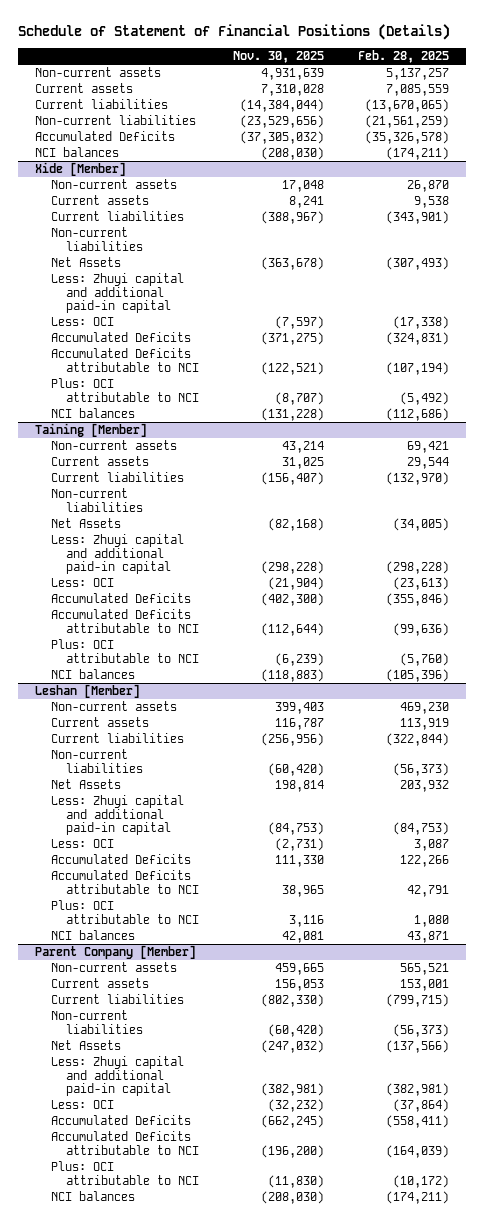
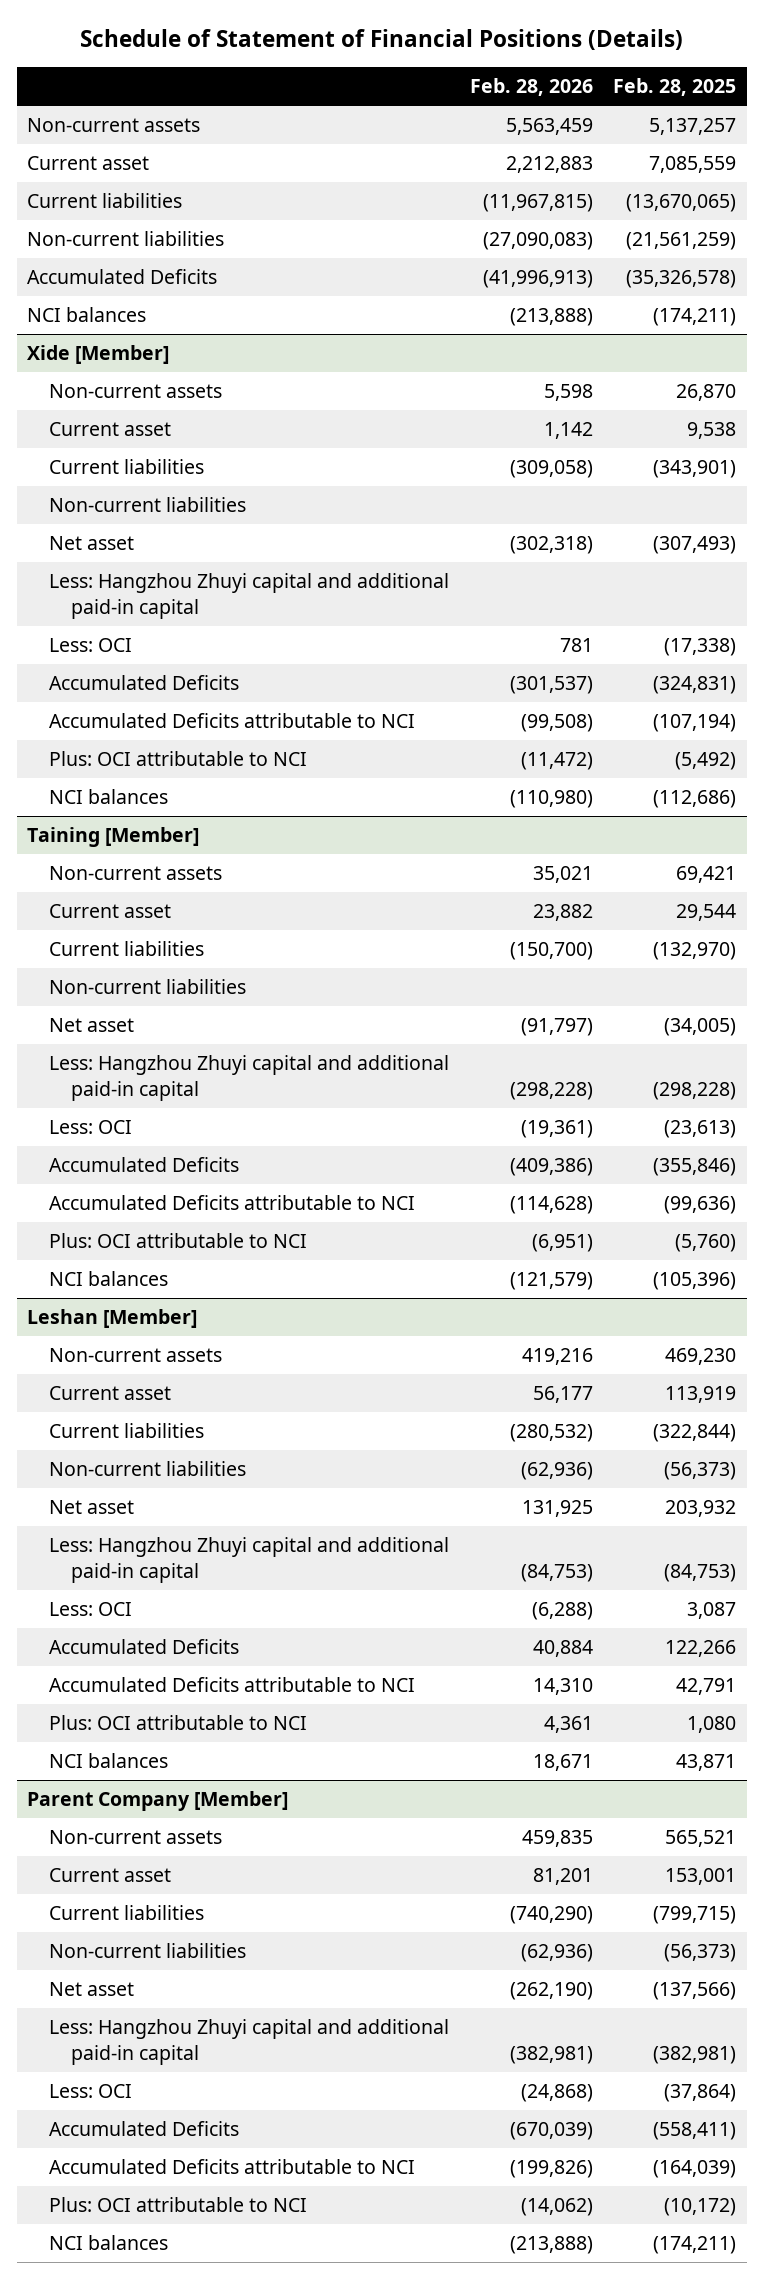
[232,51,324,64] Nov. 30, 2025 -> none
none -> [469,78,593,97] Feb. 28, 2026
[35,83,134,94] Current assets -> [27,156,150,171] Current asset
[50,195,149,206] Current assets -> [49,422,172,437] Current asset
[50,257,121,268] Net Assets -> [49,536,135,551] Net asset
[50,273,184,314] Less: Zhuyi capital and additional paid-in capital -> [49,573,450,619] Less: Hangzhou Zhuyi capital and additional paid-in capital
[50,456,149,467] Current assets -> [49,904,172,919] Current asset
[50,518,121,529] Net Assets -> [49,1018,135,1033] Net asset
[50,534,184,575] Less: Zhuyi capital and additional paid-in capital -> [49,1055,450,1101] Less: Hangzhou Zhuyi capital and additional paid-in capital
[50,717,149,728] Current assets -> [49,1386,172,1401] Current asset
[50,779,121,790] Net Assets -> [49,1500,135,1515] Net asset
[50,795,184,836] Less: Zhuyi capital and additional paid-in capital -> [49,1537,450,1583] Less: Hangzhou Zhuyi capital and additional paid-in capital
[50,978,149,989] Current assets -> [49,1868,172,1883] Current asset
[50,1040,121,1051] Net Assets -> [49,1982,135,1997] Net asset
[50,1056,184,1097] Less: Zhuyi capital and additional paid-in capital -> [49,2019,450,2065] Less: Hangzhou Zhuyi capital and additional paid-in capital

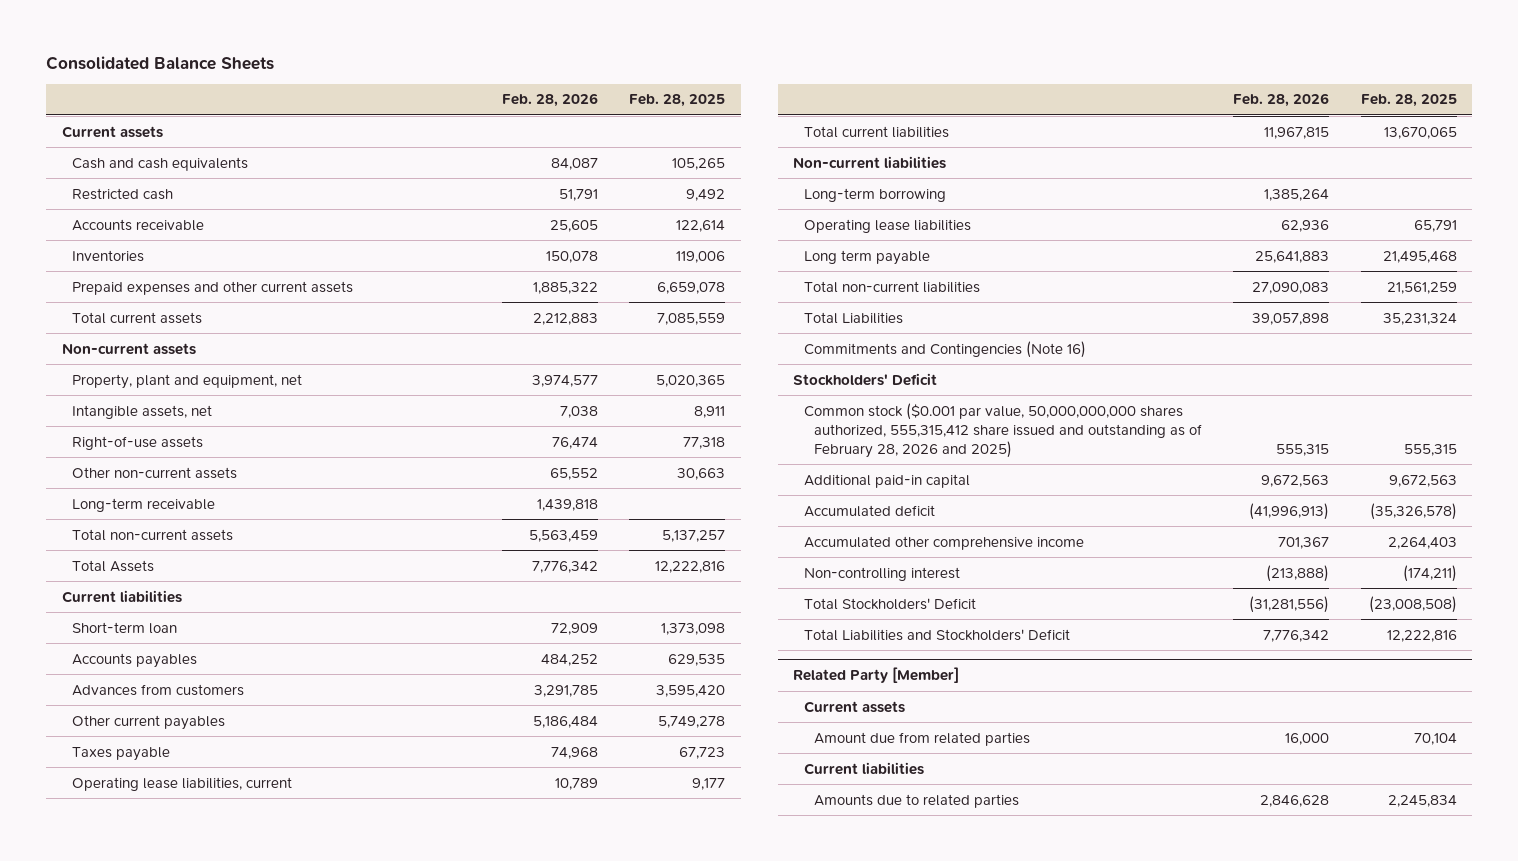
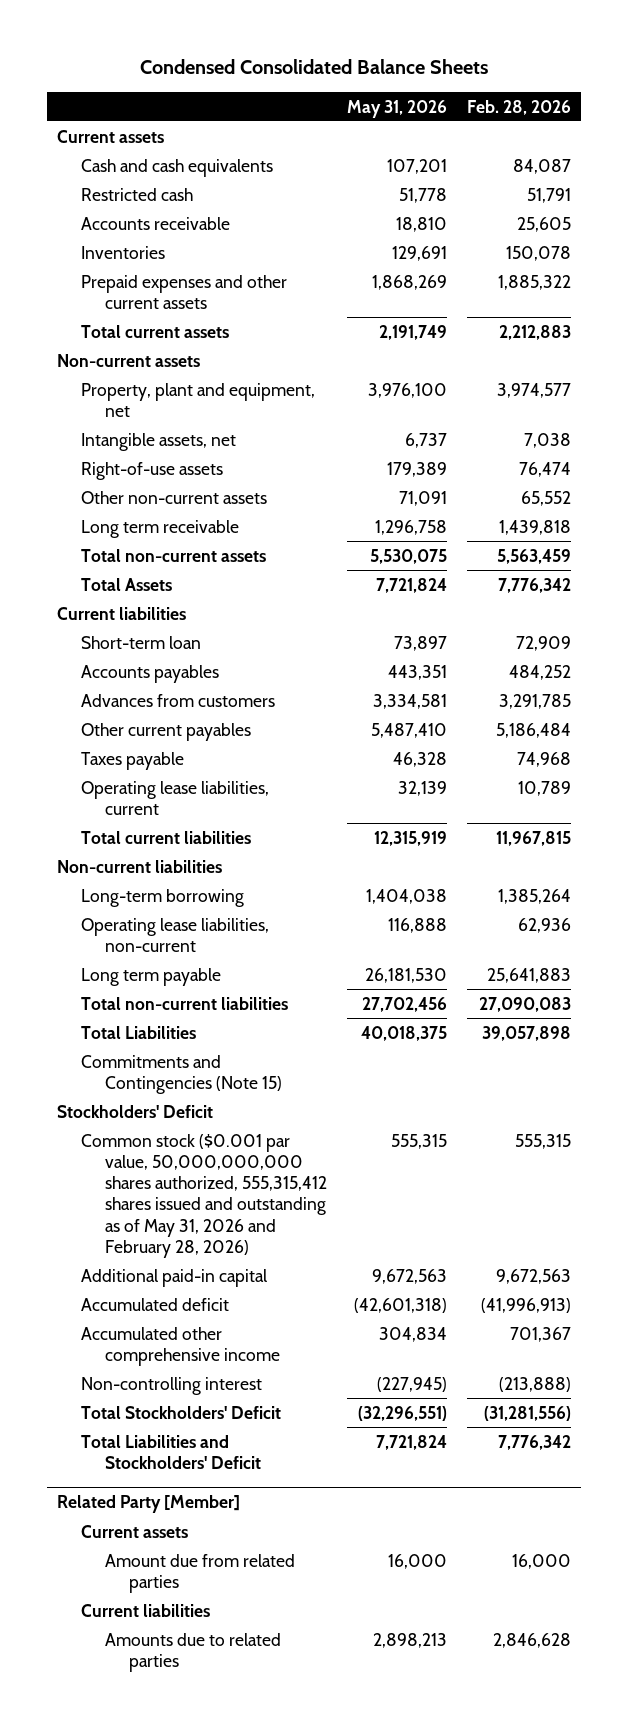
[45,55,274,70] Consolidated Balance Sheets -> [140,59,489,75] Condensed Consolidated Balance Sheets
[629,94,726,108] Feb. 28, 2025 -> none
none -> [347,99,448,118] May 31, 2026
[72,497,216,512] Long-term receivable -> [81,519,240,538] Long term receivable
[803,218,971,233] Operating lease liabilities -> [81,917,270,952] Operating lease liabilities, non-current
[803,340,1086,358] Commitments and Contingencies (Note 16) -> [81,1054,283,1094] Commitments and Contingencies (Note 15)
[803,402,1203,458] Common stock ($0.001 par value, 50,000,000,000 shares authorized, 555,315,412 share issued and outstanding as of February 28, 2026 and 2025) -> [81,1133,328,1259] Common stock ($0.001 par value, 50,000,000,000 shares authorized, 555,315,412 shares issued and outstanding as of May 31, 2026 and February 28, 2026)

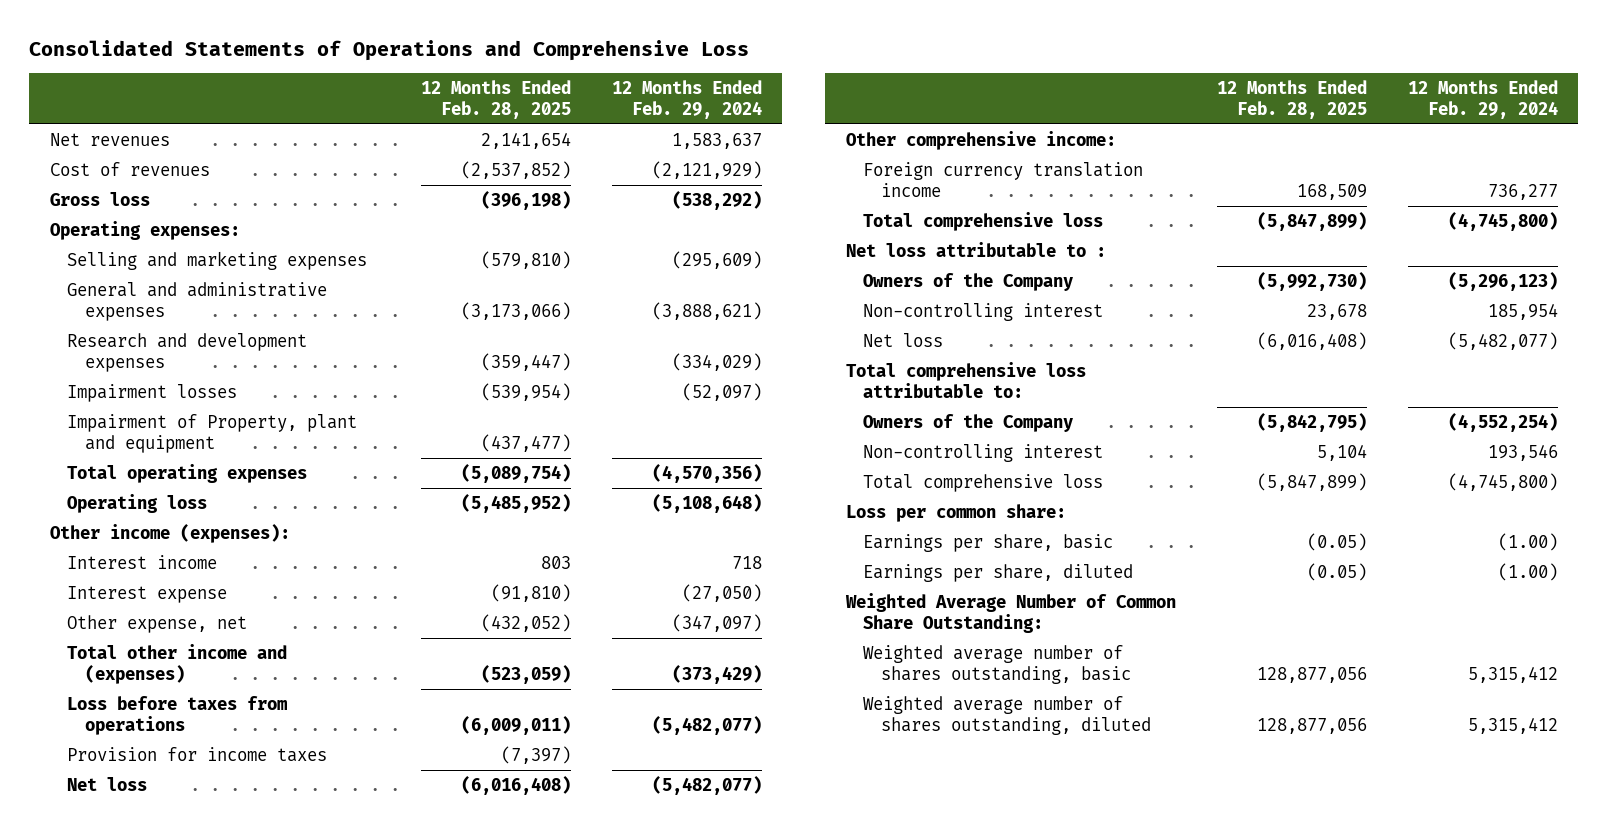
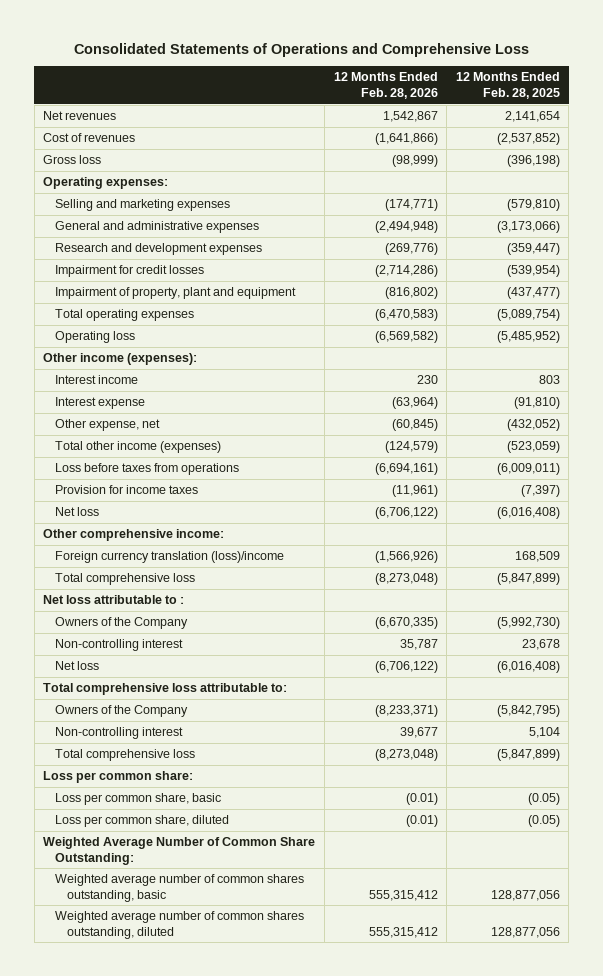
[611,79,762,119] 12 Months Ended Feb. 29, 2024 -> none
none -> [333,72,438,100] 12 Months Ended Feb. 28, 2026
[67,384,238,403] Impairment losses -> [55,265,205,278] Impairment for credit losses
[67,414,358,453] Impairment of Property, plant and equipment -> [55,287,297,300] Impairment of property, plant and equipment
[67,644,288,684] Total other income and (expenses) -> [55,441,222,454] Total other income (expenses)
[863,162,1144,197] Foreign currency translation income -> [55,551,285,564] Foreign currency translation (loss)/income
[863,534,1114,553] Earnings per share, basic -> [55,793,222,806] Loss per common share, basic
[863,564,1134,583] Earnings per share, diluted -> [55,815,230,828] Loss per common share, diluted
[863,645,1131,684] Weighted average number of shares outstanding, basic -> [55,874,305,902] Weighted average number of common shares outstanding, basic
[863,696,1151,735] Weighted average number of shares outstanding, diluted -> [55,911,305,939] Weighted average number of common shares outstanding, diluted

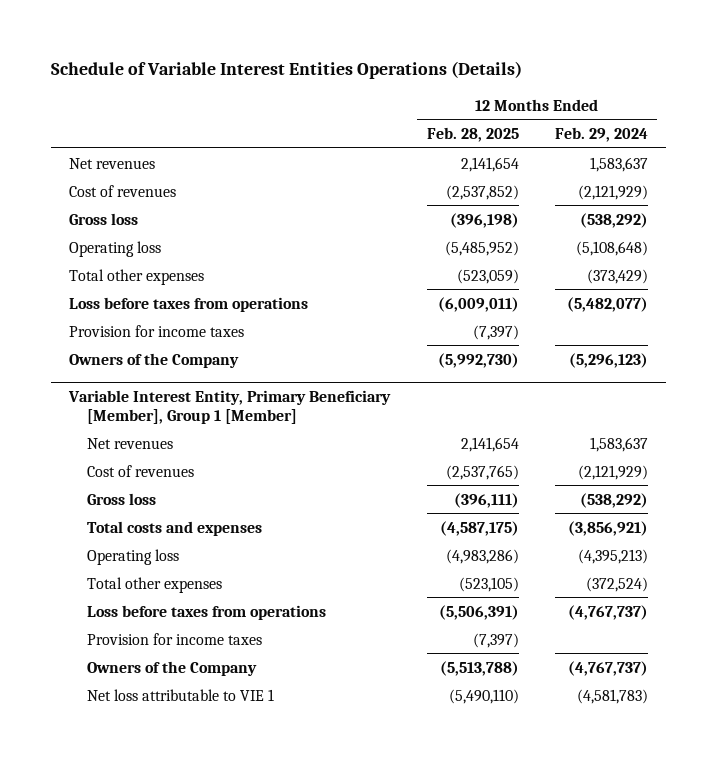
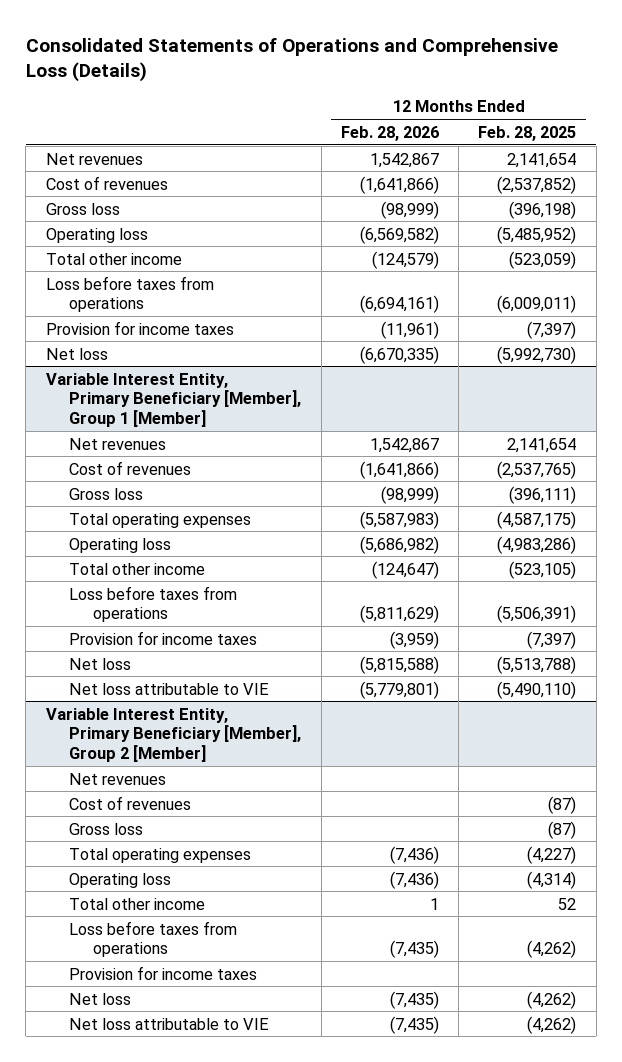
[50,61,522,80] Schedule of Variable Interest Entities Operations (Details) -> [25,37,558,83] Consolidated Statements of Operations and Comprehensive Loss (Details)
[555,127,649,143] Feb. 29, 2024 -> none
none -> [340,125,439,141] Feb. 28, 2026
[69,268,205,285] Total other expenses -> [45,252,182,265] Total other income
[69,352,240,368] Owners of the Company -> [45,347,108,360] Net loss
[86,520,262,536] Total costs and expenses -> [69,512,252,528] Total operating expenses
[86,576,222,593] Total other expenses -> [69,562,206,575] Total other income
[86,660,257,676] Owners of the Company -> [69,657,132,670] Net loss
[86,688,274,701] Net loss attributable to VIE 1 -> [69,682,270,695] Net loss attributable to VIE
none -> [45,707,302,763] Variable Interest Entity, Primary Beneficiary [Member], Group 2 [Member]
none -> [69,772,167,785] Net revenues
none -> [69,795,192,810] Cost of revenues
none -> [69,822,144,835] Gross loss
none -> [69,847,252,863] Total operating expenses
none -> [69,872,172,888] Operating loss
none -> [69,897,206,910] Total other income
none -> [69,920,238,958] Loss before taxes from operations
none -> [69,965,258,980] Provision for income taxes
none -> [69,992,132,1005] Net loss
none -> [69,1017,270,1030] Net loss attributable to VIE

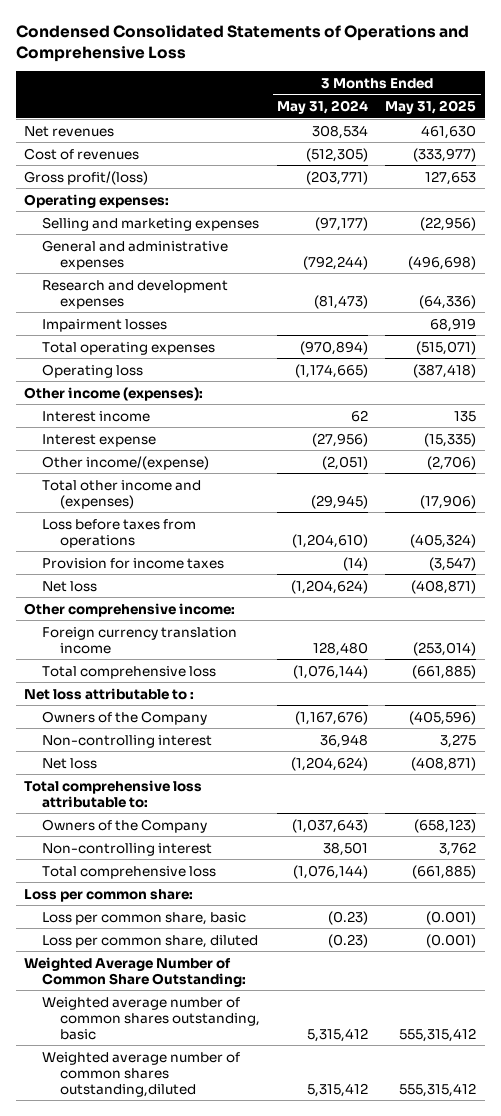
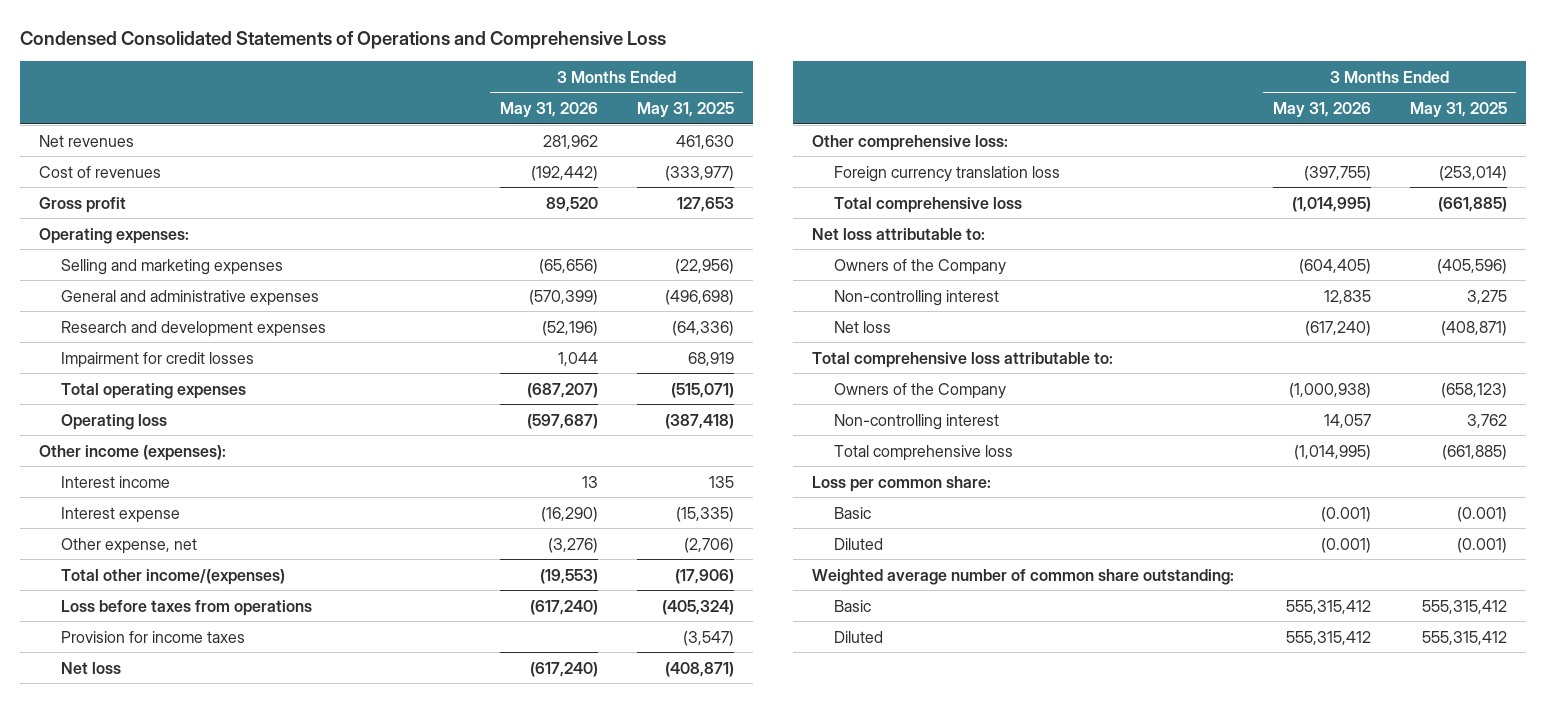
[277,100,369,115] May 31, 2024 -> none
none -> [500,101,599,117] May 31, 2026
[24,170,149,185] Gross profit/(loss) -> [39,196,127,213] Gross profit
[41,318,167,332] Impairment losses -> [60,351,254,368] Impairment for credit losses
[41,455,209,470] Other income/(expense) -> [60,537,197,554] Other expense, net
[41,479,201,509] Total other income and (expenses) -> [60,568,285,585] Total other income/(expenses)
[24,602,236,617] Other comprehensive income: -> [812,134,1009,151] Other comprehensive loss:
[41,626,237,654] Foreign currency translation income -> [833,165,1060,182] Foreign currency translation loss
[24,687,195,700] Net loss attributable to : -> [812,227,986,240] Net loss attributable to:
[41,911,246,925] Loss per common share, basic -> [833,506,871,519] Basic
[41,934,258,948] Loss per common share, diluted -> [833,537,883,550] Diluted
[24,956,246,987] Weighted Average Number of Common Share Outstanding: -> [812,568,1235,585] Weighted average number of common share outstanding:
[41,996,260,1040] Weighted average number of common shares outstanding, basic -> [833,599,871,612] Basic
[41,1051,240,1097] Weighted average number of common shares outstanding,diluted -> [833,630,883,643] Diluted

